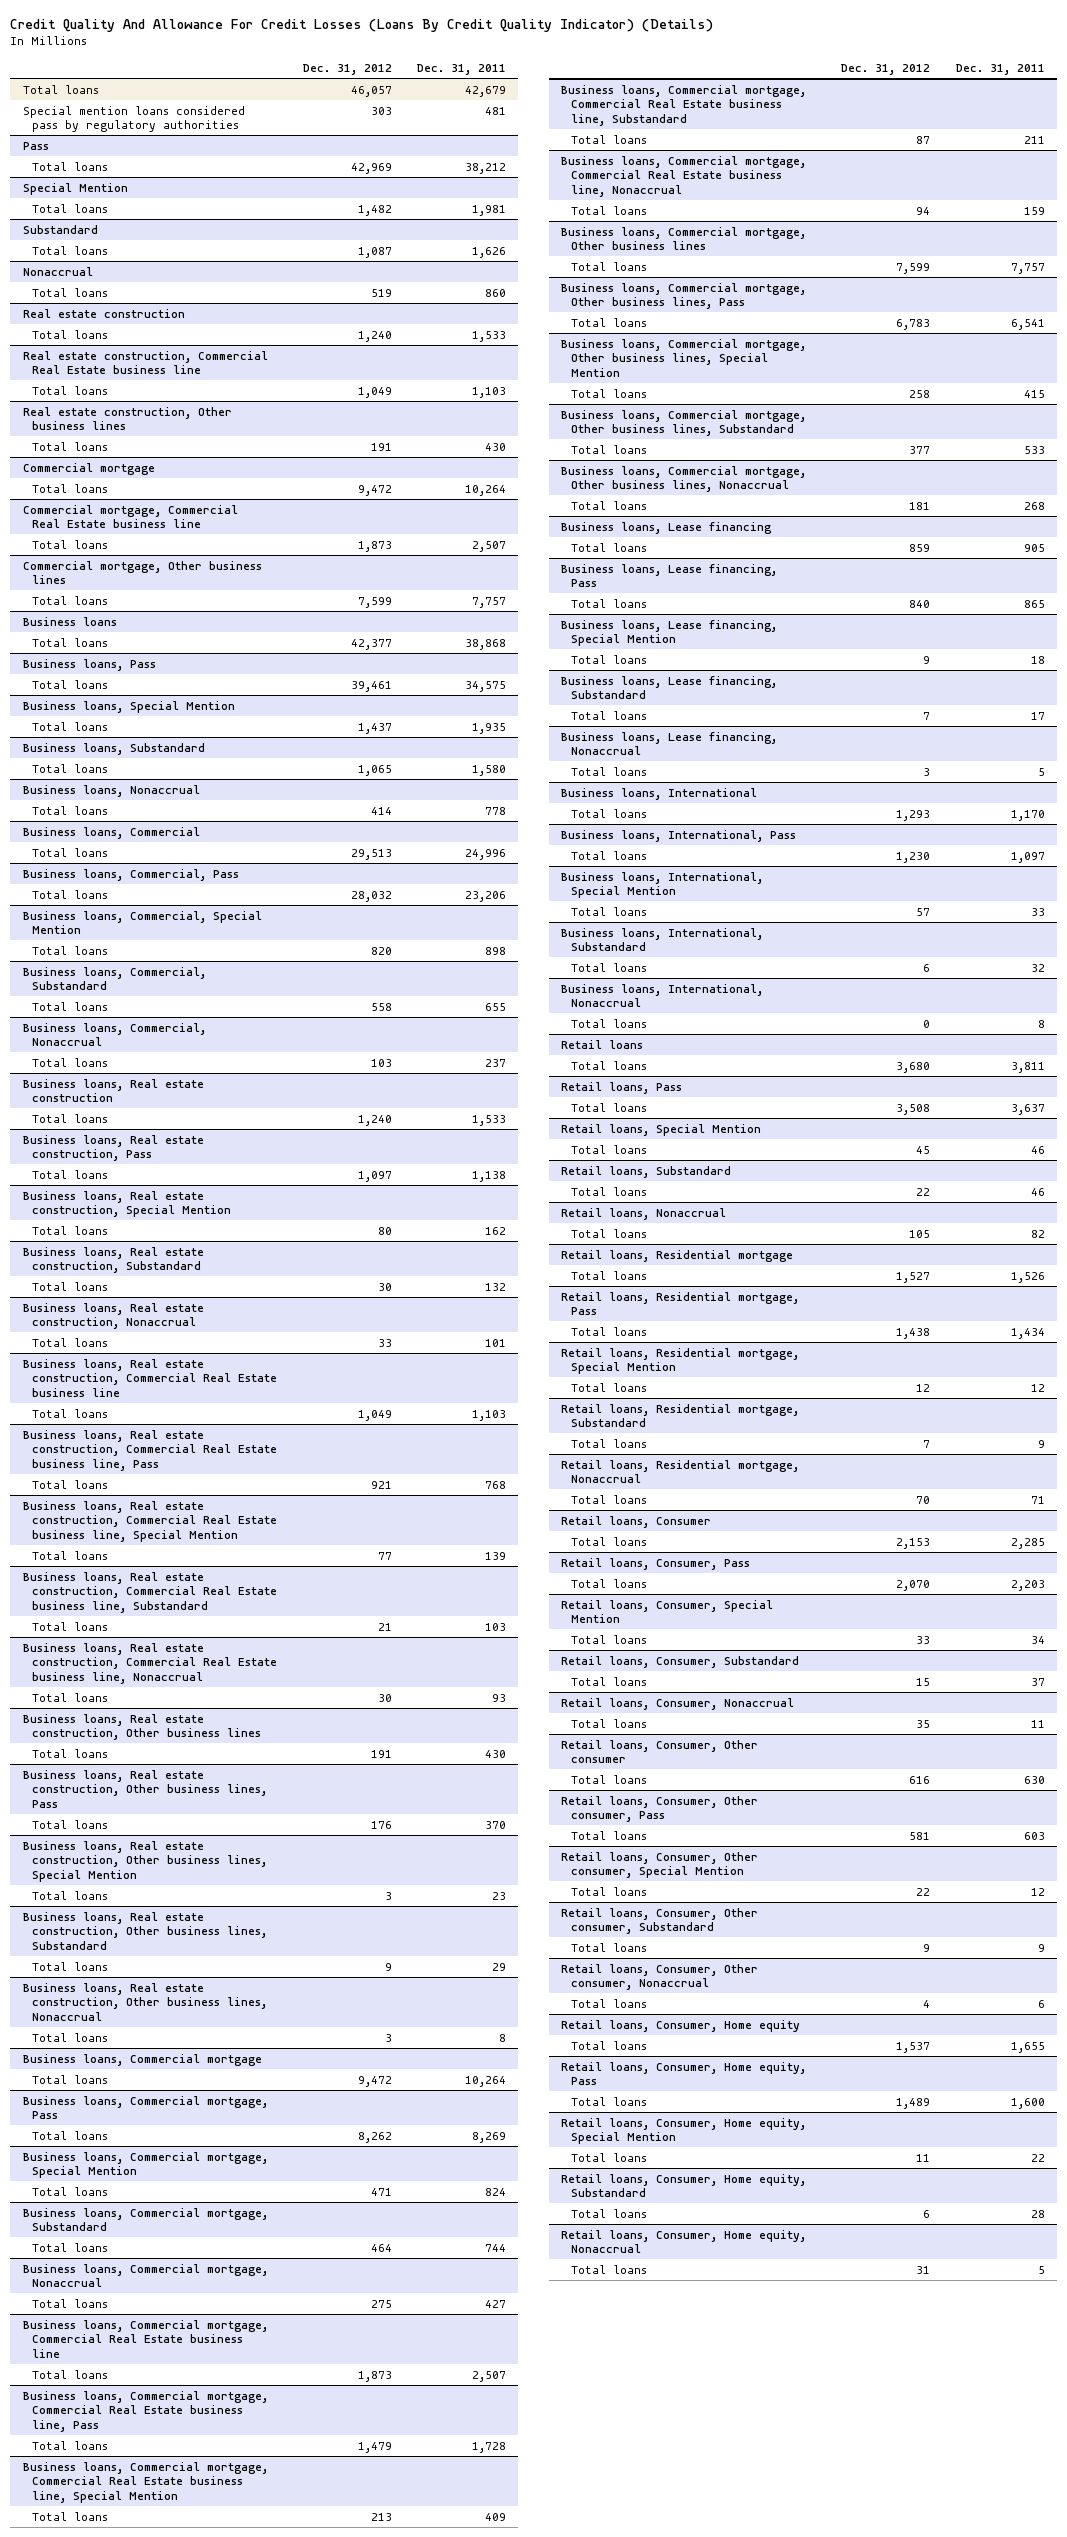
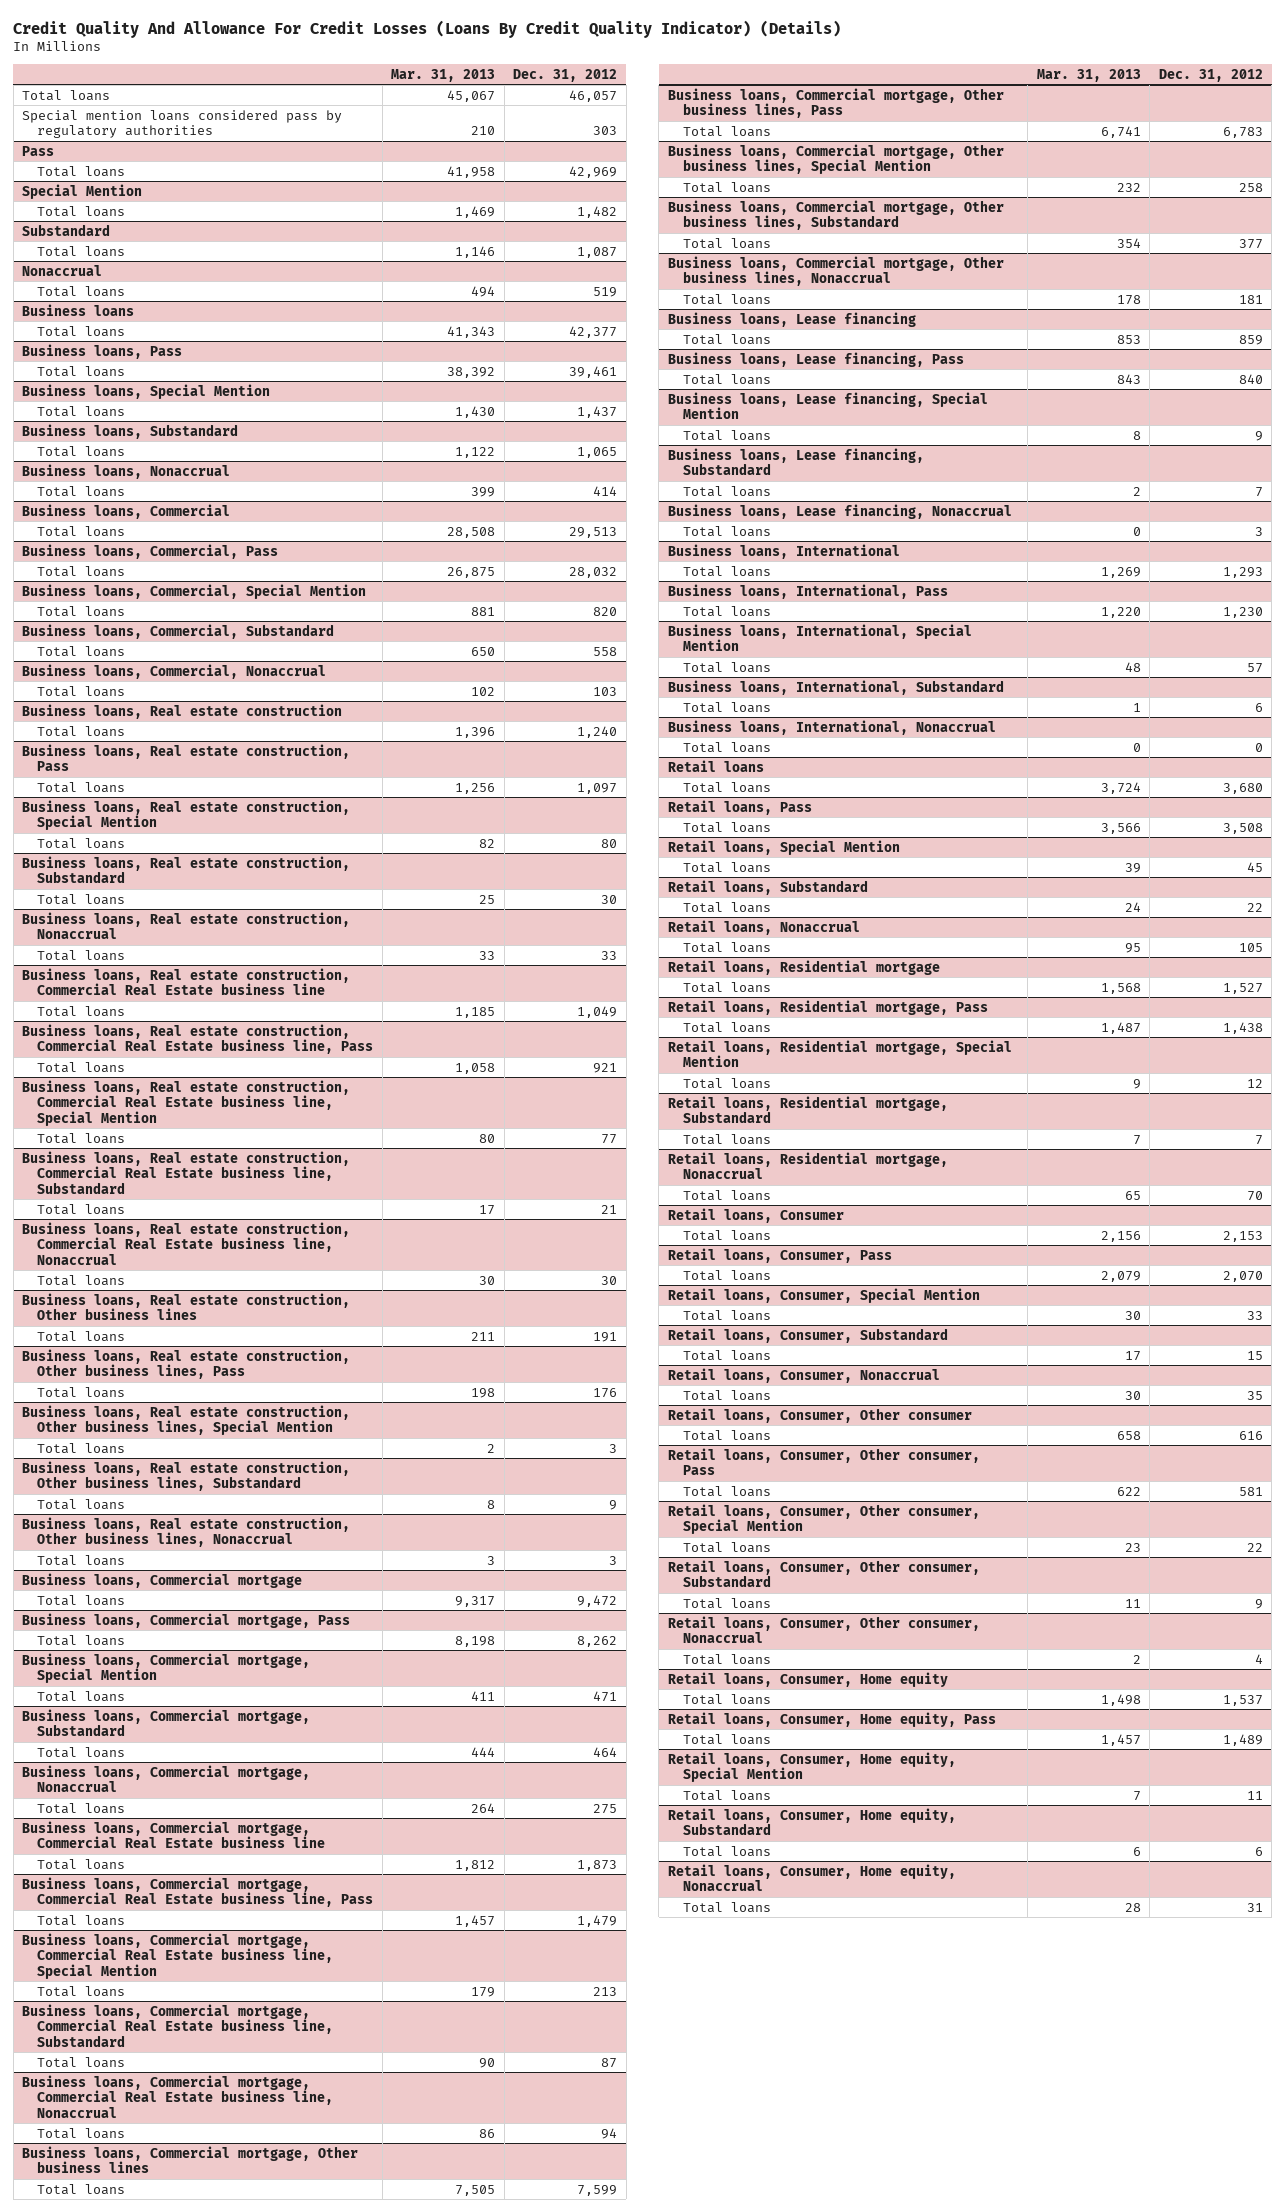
[416,64,506,76] Dec. 31, 2011 -> none
none -> [391,68,496,82] Mar. 31, 2013
[22,308,185,318] Real estate construction -> none
[32,329,109,339] Total loans -> none
[22,350,268,375] Real estate construction, Commercial Real Estate business line -> none
[32,385,109,395] Total loans -> none
[22,406,232,431] Real estate construction, Other business lines -> none
[32,441,109,451] Total loans -> none
[22,462,155,475] Commercial mortgage -> none
[32,483,109,493] Total loans -> none
[22,504,238,529] Commercial mortgage, Commercial Real Estate business line -> none
[32,539,109,549] Total loans -> none
[22,560,262,585] Commercial mortgage, Other business lines -> none
[32,595,109,605] Total loans -> none

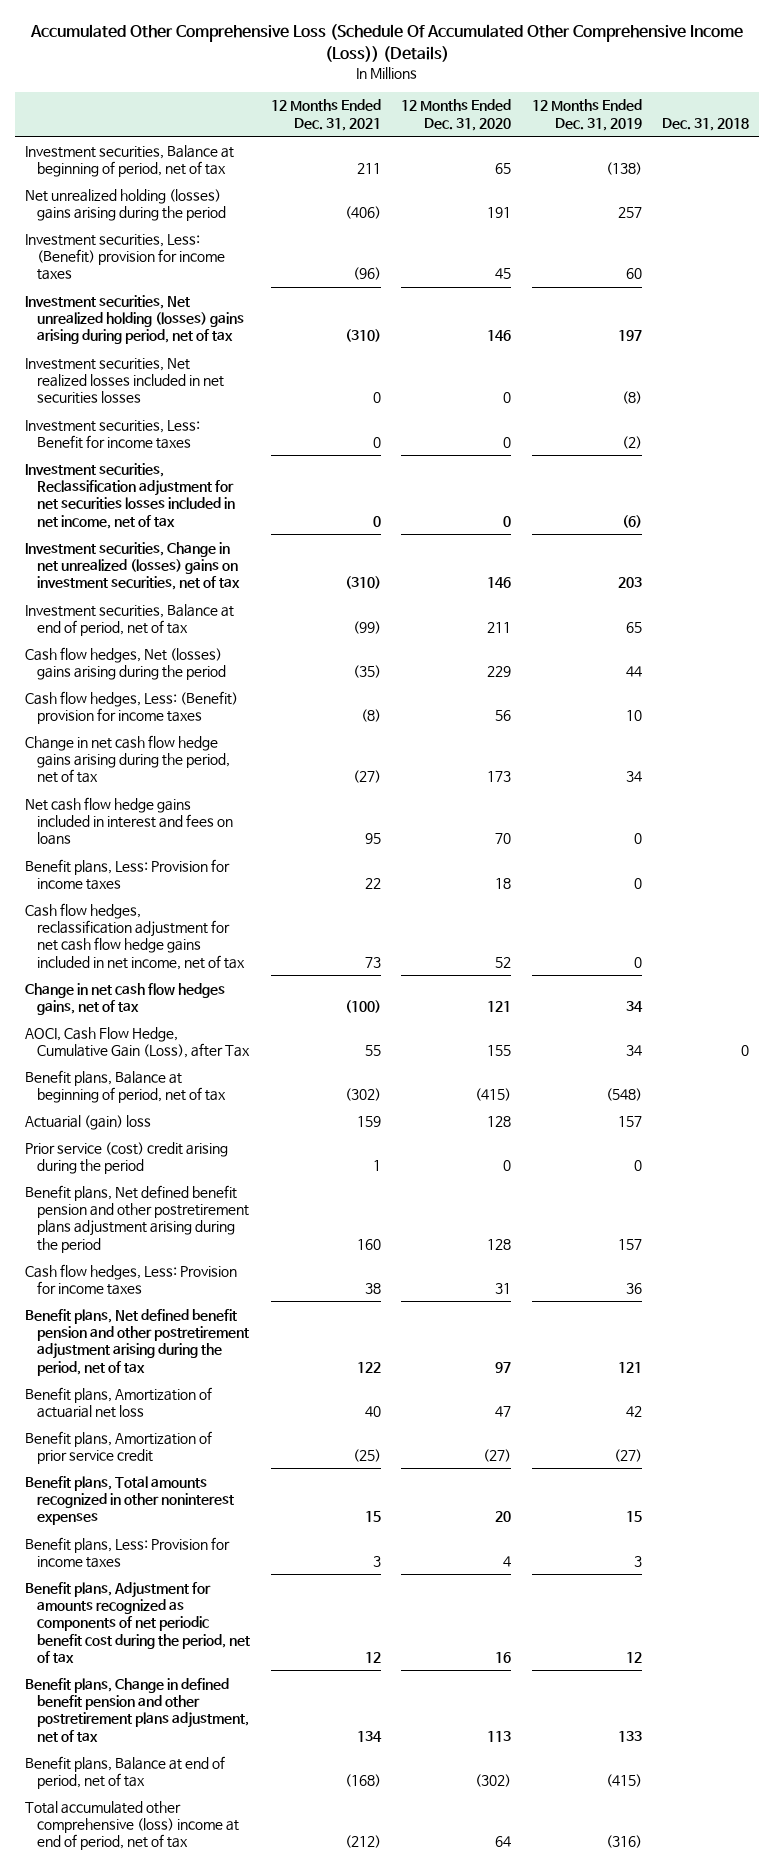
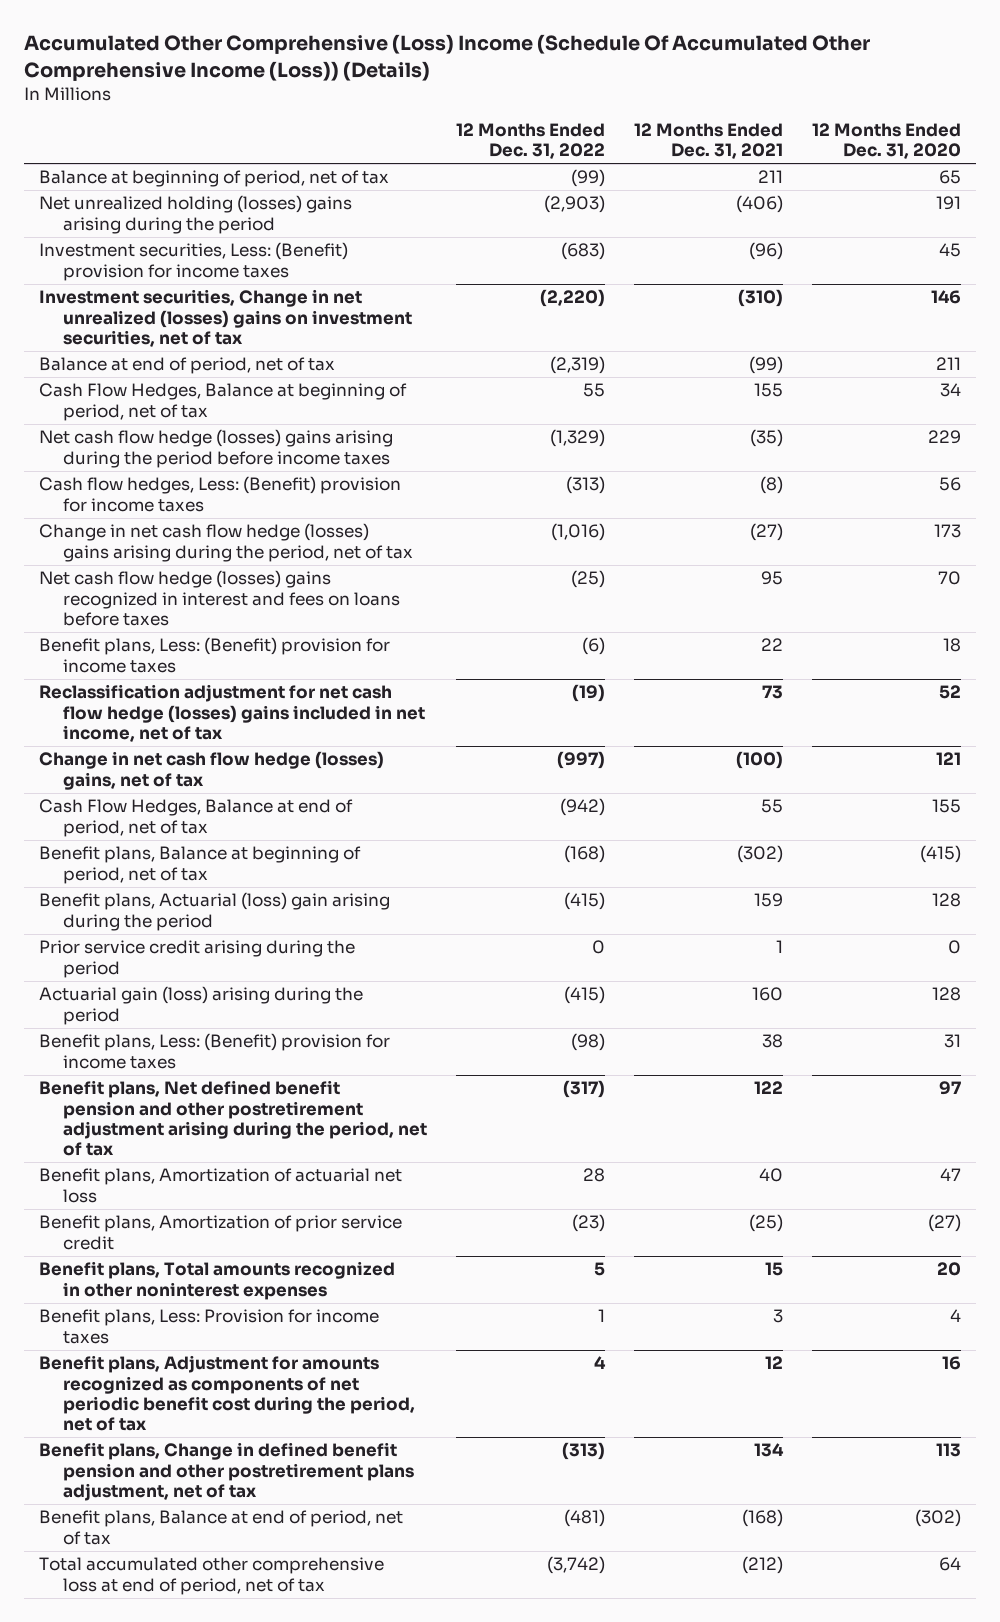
[30,23,744,62] Accumulated Other Comprehensive Loss (Schedule Of Accumulated Other Comprehensive Income (Loss)) (Details) -> [23,34,870,81] Accumulated Other Comprehensive (Loss) Income (Schedule Of Accumulated Other Comprehensive Income (Loss)) (Details)
[531,99,642,131] 12 Months Ended Dec. 31, 2019 -> none
[662,117,750,131] Dec. 31, 2018 -> none
none -> [456,122,606,160] 12 Months Ended Dec. 31, 2022
[25,144,235,177] Investment securities, Balance at beginning of period, net of tax -> [38,170,389,188] Balance at beginning of period, net of tax
[25,294,245,345] Investment securities, Net unrealized holding (losses) gains arising during period, net of tax -> none
[25,357,225,405] Investment securities, Net realized losses included in net securities losses -> none
[25,419,201,449] Investment securities, Less: Benefit for income taxes -> none
[25,462,236,529] Investment securities, Reclassification adjustment for net securities losses included in net income, net of tax -> none
[25,603,235,636] Investment securities, Balance at end of period, net of tax -> [38,357,335,375] Balance at end of period, net of tax
none -> [38,383,407,421] Cash Flow Hedges, Balance at beginning of period, net of tax
[25,646,227,680] Cash flow hedges, Net (losses) gains arising during the period -> [38,429,393,468] Net cash flow hedge (losses) gains arising during the period before income taxes
[25,734,231,784] Change in net cash flow hedge gains arising during the period, net of tax -> [38,523,413,562] Change in net cash flow hedge (losses) gains arising during the period, net of tax
[25,796,234,846] Net cash flow hedge gains included in interest and fees on loans -> [38,570,400,627] Net cash flow hedge (losses) gains recognized in interest and fees on loans before taxes
[25,858,231,890] Benefit plans, Less: Provision for income taxes -> [38,637,390,673] Benefit plans, Less: (Benefit) provision for income taxes
[25,902,246,970] Cash flow hedges, reclassification adjustment for net cash flow hedge gains included in net income, net of tax -> [38,684,425,743] Reclassification adjustment for net cash flow hedge (losses) gains included in net income, net of tax
[25,982,226,1015] Change in net cash flow hedges gains, net of tax -> [38,751,384,790] Change in net cash flow hedge (losses) gains, net of tax
[25,1026,251,1058] AOCI, Cash Flow Hedge, Cumulative Gain (Loss), after Tax -> [38,799,353,837] Cash Flow Hedges, Balance at end of period, net of tax
[25,1114,152,1130] Actuarial (gain) loss -> [38,892,390,931] Benefit plans, Actuarial (loss) gain arising during the period
[25,1141,229,1174] Prior service (cost) credit arising during the period -> [38,940,355,978] Prior service credit arising during the period
[25,1184,250,1253] Benefit plans, Net defined benefit pension and other postretirement plans adjustment arising during the period -> [38,986,363,1025] Actuarial gain (loss) arising during the period
[25,1263,238,1295] Cash flow hedges, Less: Provision for income taxes -> [38,1033,390,1069] Benefit plans, Less: (Benefit) provision for income taxes
[25,1800,240,1851] Total accumulated other comprehensive (loss) income at end of period, net of tax -> [38,1557,384,1595] Total accumulated other comprehensive loss at end of period, net of tax

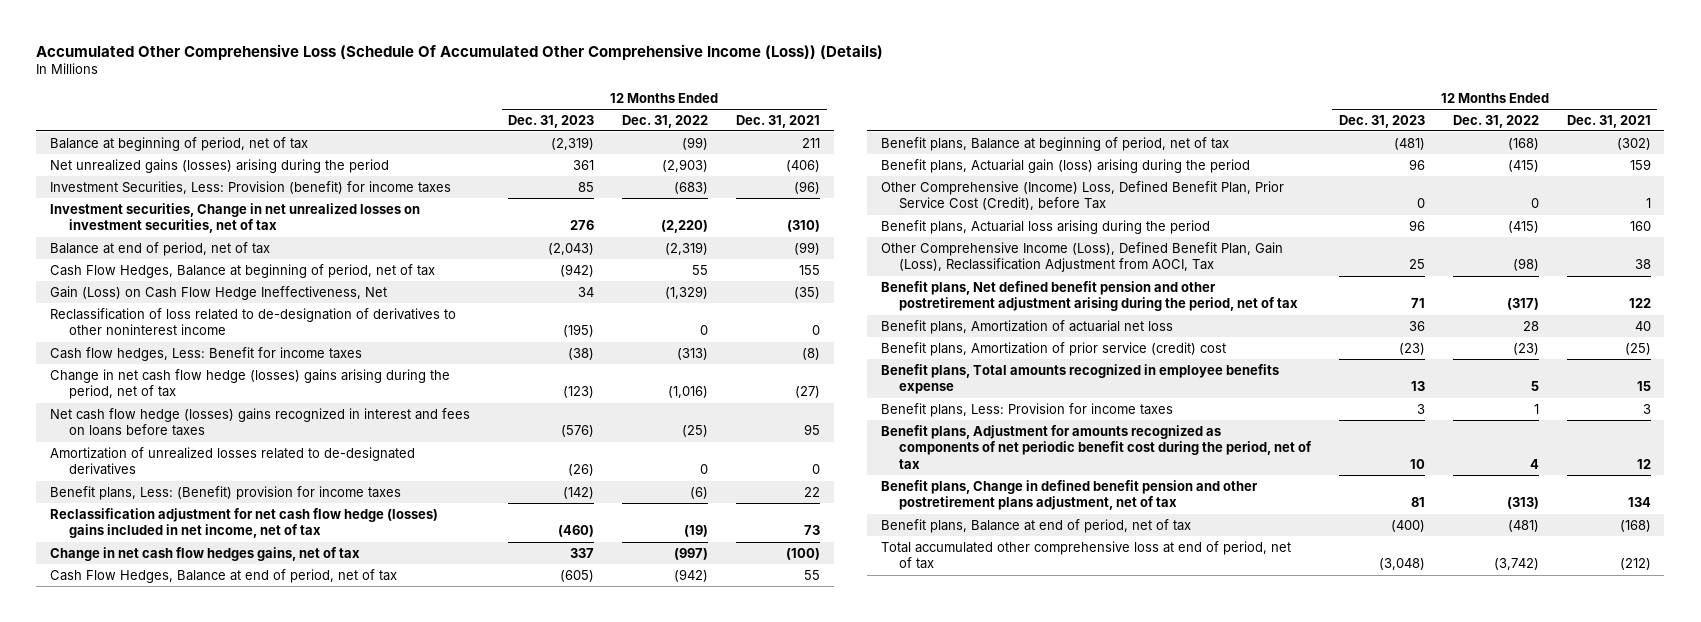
[23,34,870,81] Accumulated Other Comprehensive (Loss) Income (Schedule Of Accumulated Other Comprehensive Income (Loss)) (Details) -> [36,43,884,60] Accumulated Other Comprehensive Loss (Schedule Of Accumulated Other Comprehensive Income (Loss)) (Details)
[812,122,962,160] 12 Months Ended Dec. 31, 2020 -> none
none -> [508,114,595,128] Dec. 31, 2023
[38,195,352,234] Net unrealized holding (losses) gains arising during the period -> [50,158,390,173] Net unrealized gains (losses) arising during the period
[38,242,348,281] Investment securities, Less: (Benefit) provision for income taxes -> [50,180,452,194] Investment Securities, Less: Provision (benefit) for income taxes
[38,289,412,348] Investment securities, Change in net unrealized (losses) gains on investment securities, net of tax -> [50,202,421,234] Investment securities, Change in net unrealized losses on investment securities, net of tax
[38,429,393,468] Net cash flow hedge (losses) gains arising during the period before income taxes -> [50,285,388,300] Gain (Loss) on Cash Flow Hedge Ineffectiveness, Net
none -> [50,307,457,336] Reclassification of loss related to de-designation of derivatives to other noninterest income
[38,476,401,512] Cash flow hedges, Less: (Benefit) provision for income taxes -> [50,346,363,361] Cash flow hedges, Less: Benefit for income taxes
none -> [50,446,416,476] Amortization of unrealized losses related to de-designated derivatives
[38,751,384,790] Change in net cash flow hedge (losses) gains, net of tax -> [50,546,361,561] Change in net cash flow hedges gains, net of tax
[38,892,390,931] Benefit plans, Actuarial (loss) gain arising during the period -> [880,158,1250,173] Benefit plans, Actuarial gain (loss) arising during the period
[38,940,355,978] Prior service credit arising during the period -> [880,180,1284,211] Other Comprehensive (Income) Loss, Defined Benefit Plan, Prior Service Cost (Credit), before Tax
[38,986,363,1025] Actuarial gain (loss) arising during the period -> [880,219,1210,234] Benefit plans, Actuarial loss arising during the period
[38,1033,390,1069] Benefit plans, Less: (Benefit) provision for income taxes -> [880,241,1283,273] Other Comprehensive Income (Loss), Defined Benefit Plan, Gain (Loss), Reclassification Adjustment from AOCI, Tax
[38,1215,402,1250] Benefit plans, Amortization of prior service credit -> [880,341,1226,356] Benefit plans, Amortization of prior service (credit) cost
[38,1261,395,1300] Benefit plans, Total amounts recognized in other noninterest expenses -> [880,363,1279,395] Benefit plans, Total amounts recognized in employee benefits expense

